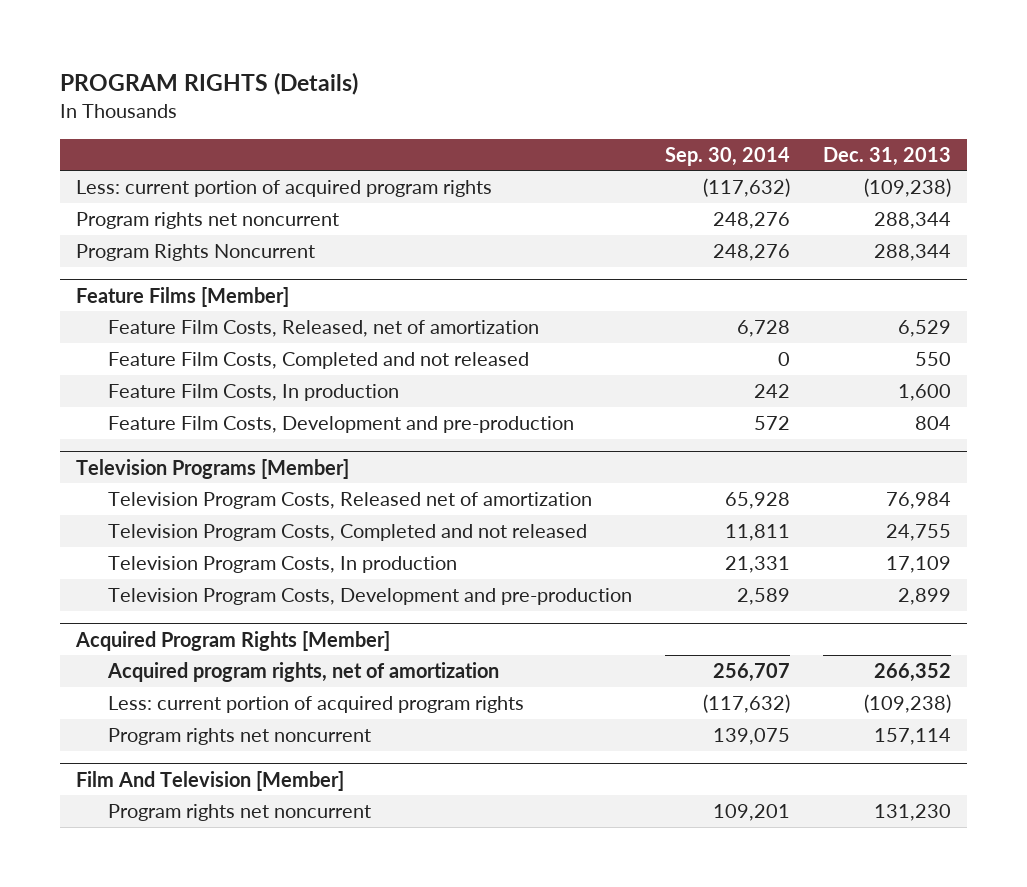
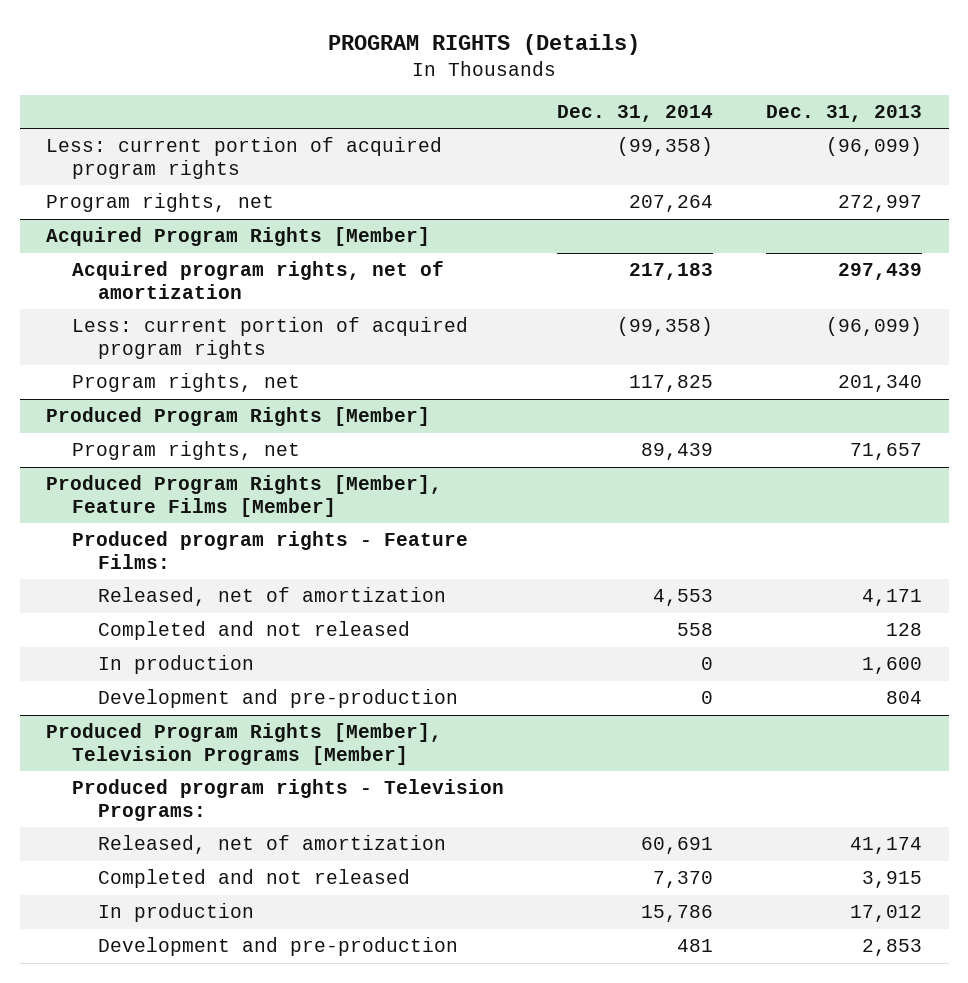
[664,146,790,166] Sep. 30, 2014 -> none
none -> [557,105,714,123] Dec. 31, 2014
[76,244,316,262] Program Rights Noncurrent -> none
[76,286,290,307] Feature Films [Member] -> none
[107,320,539,338] Feature Film Costs, Released, net of amortization -> none
[107,352,529,370] Feature Film Costs, Completed and not released -> none
[107,384,399,402] Feature Film Costs, In production -> none
[107,416,574,434] Feature Film Costs, Development and pre-production -> none
[76,458,350,479] Television Programs [Member] -> none
[107,492,592,510] Television Program Costs, Released net of amortization -> none
[107,524,587,542] Television Program Costs, Completed and not released -> none
[107,556,457,574] Television Program Costs, In production -> none
[107,588,632,606] Television Program Costs, Development and pre-production -> none
[863,178,951,198] (109,238) -> [826,137,923,157] (96,099)
[76,212,340,230] Program rights net noncurrent -> [46,193,275,213] Program rights, net
[873,212,951,230] 288,344 -> [838,195,923,213] 272,997
[76,770,345,791] Film And Television [Member] -> none
[873,663,951,683] 266,352 -> [838,263,923,281] 297,439
[863,694,951,714] (109,238) -> [826,317,923,337] (96,099)
[107,728,371,746] Program rights net noncurrent -> [72,373,301,393] Program rights, net
[873,728,951,746] 157,114 -> [838,375,923,393] 201,340
none -> [46,407,431,427] Produced Program Rights [Member]
[107,804,371,822] Program rights net noncurrent -> [72,441,301,461] Program rights, net
[873,804,951,822] 131,230 -> [850,443,923,461] 71,657
none -> [46,475,443,517] Produced Program Rights [Member], Feature Films [Member]
none -> [72,531,469,569] Produced program rights - Feature Films:
none -> [98,587,447,607] Released, net of amortization
none -> [98,621,411,641] Completed and not released
none -> [98,655,255,675] In production
none -> [98,689,459,709] Development and pre-production
none -> [46,723,443,765] Produced Program Rights [Member], Television Programs [Member]
none -> [72,779,505,821] Produced program rights - Television Programs:
none -> [98,835,447,855] Released, net of amortization
none -> [98,869,411,889] Completed and not released
none -> [98,903,255,923] In production
none -> [98,937,459,957] Development and pre-production

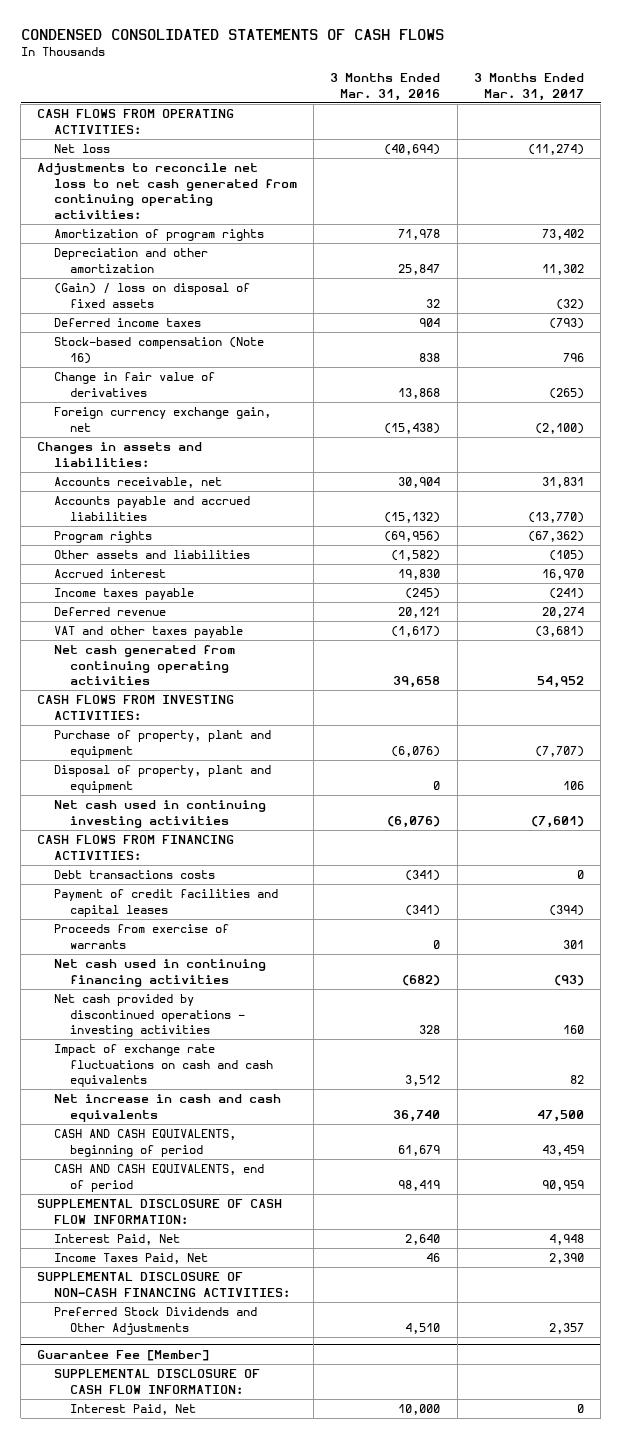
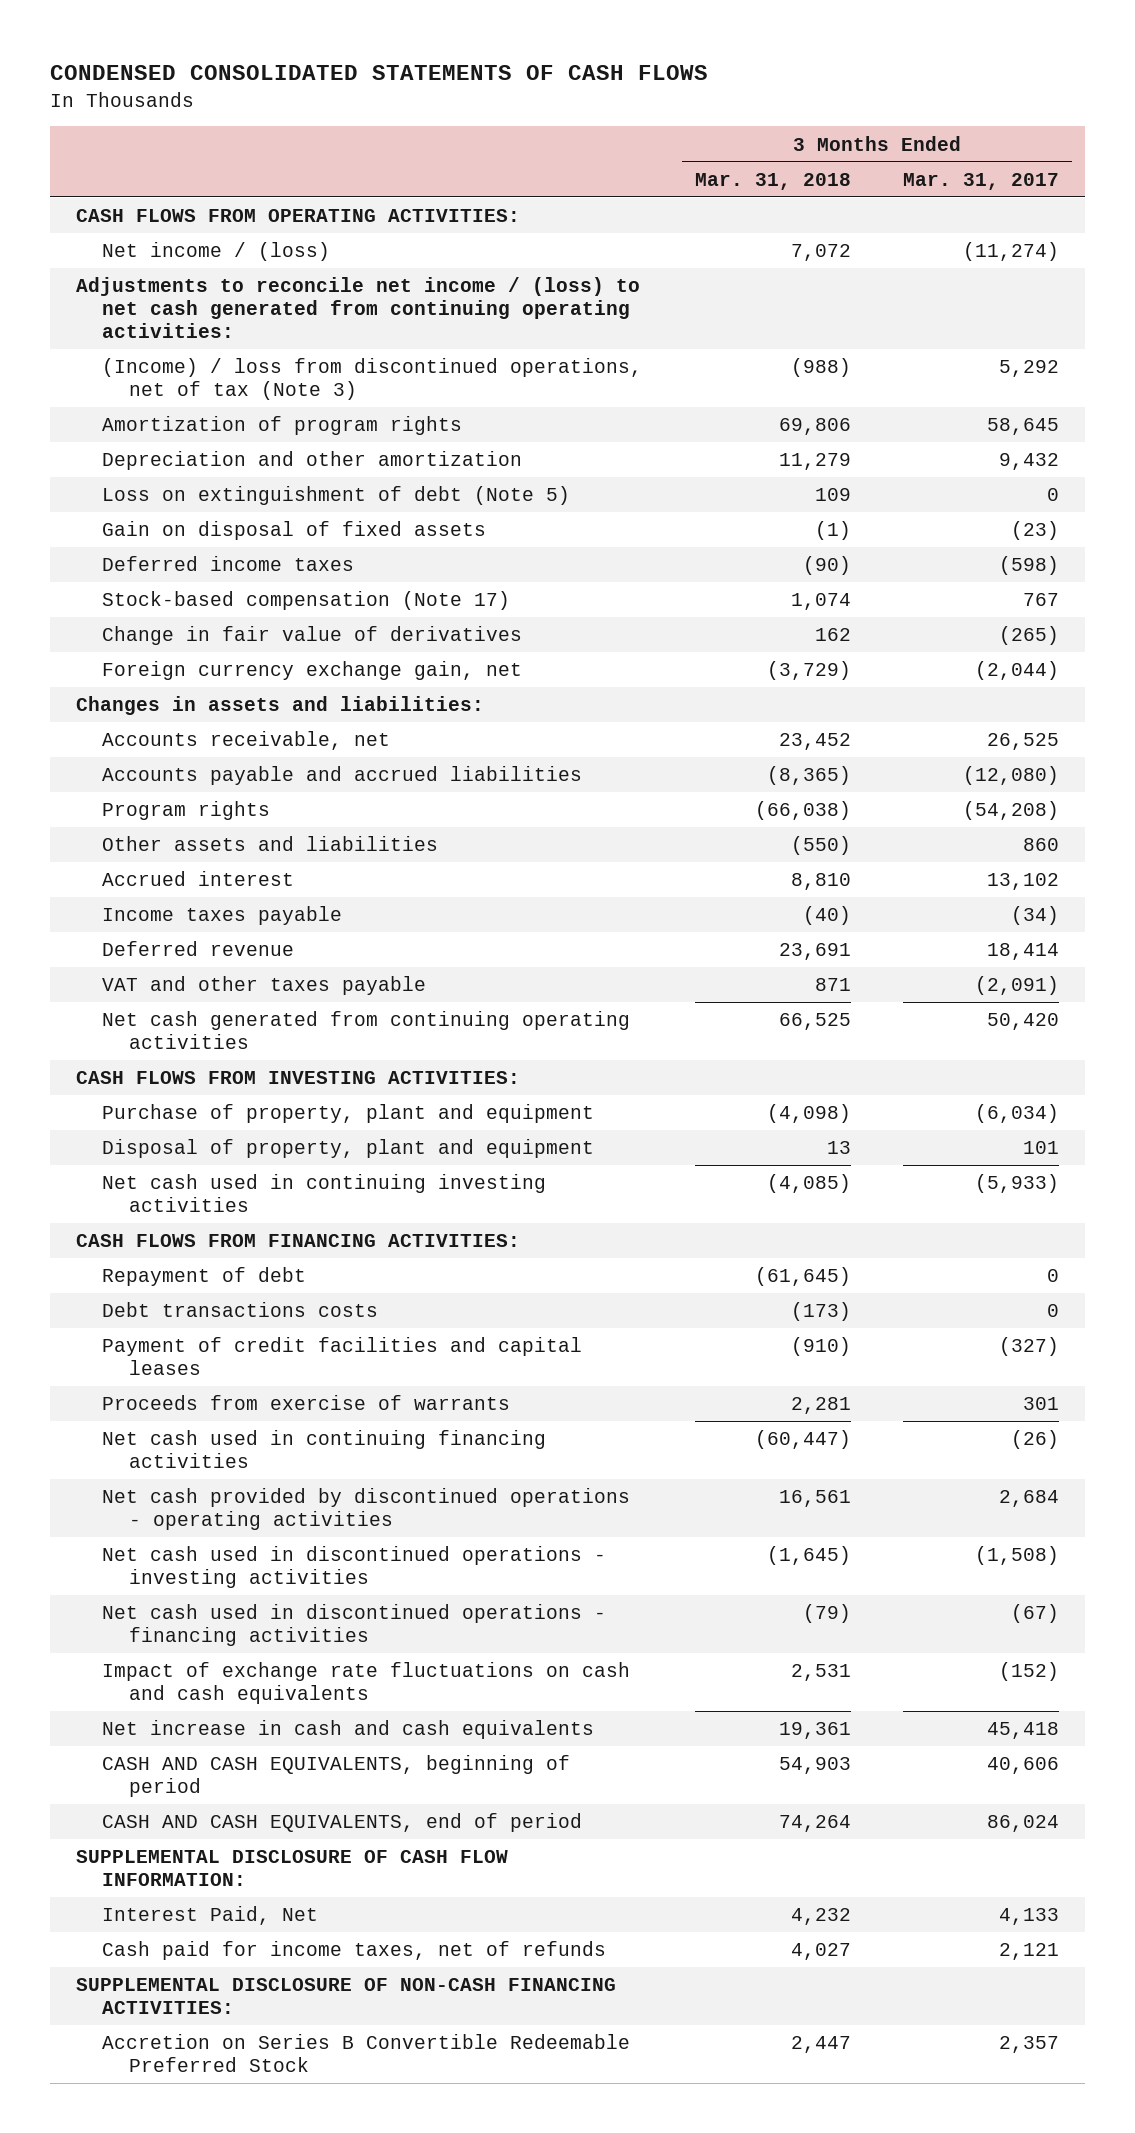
[330,73,441,101] 3 Months Ended Mar. 31, 2016 -> none
none -> [694,172,851,190] Mar. 31, 2018
[53,144,110,154] Net loss -> [102,242,331,262] Net income / (loss)
[37,163,297,219] Adjustments to reconcile net loss to net cash generated from continuing operating activities: -> [75,277,640,339] Adjustments to reconcile net income / (loss) to net cash generated from continuing operating activities:
none -> [102,358,643,401] (Income) / loss from discontinued operations, net of tax (Note 3)
[541,229,584,241] 73,402 -> [987,418,1060,436] 58,645
[541,263,584,275] 11,302 -> [999,453,1060,471] 9,432
none -> [102,486,571,506] Loss on extinguishment of debt (Note 5)
[53,283,250,308] (Gain) / loss on disposal of fixed assets -> [102,521,487,541] Gain on disposal of fixed assets
[555,298,584,310] (32) -> [1011,521,1060,541] (23)
[548,318,584,330] (793) -> [999,556,1060,576] (598)
[53,337,264,364] Stock-based compensation (Note 16) -> [102,591,511,611] Stock-based compensation (Note 17)
[562,352,584,362] 796 -> [1023,593,1060,607] 767
[534,422,584,434] (2,100) -> [975,661,1060,681] (2,044)
[541,477,584,489] 31,831 -> [987,733,1060,751] 26,525
[527,511,584,523] (13,770) -> [963,766,1060,786] (12,080)
[527,531,584,543] (67,362) -> [963,801,1060,821] (54,208)
[548,550,584,562] (105) -> [1023,838,1060,852] 860
[541,569,584,581] 16,970 -> [987,873,1060,891] 13,102
[548,588,584,600] (241) -> [1011,906,1060,926] (34)
[541,607,584,619] 20,274 -> [987,943,1060,961] 18,414
[534,626,584,638] (3,681) -> [975,976,1060,996] (2,091)
[536,676,584,689] 54,952 -> [987,1013,1060,1031] 50,420
[534,745,584,757] (7,707) -> [975,1104,1060,1124] (6,034)
[562,780,584,790] 106 -> [1023,1141,1060,1155] 101
[530,815,584,828] (7,601) -> [975,1174,1060,1194] (5,933)
none -> [102,1267,307,1287] Repayment of debt
[548,904,584,916] (394) -> [999,1337,1060,1357] (327)
[553,974,584,986] (93) -> [1011,1430,1060,1450] (26)
none -> [102,1488,631,1531] Net cash provided by discontinued operations - operating activities
[53,994,246,1038] Net cash provided by discontinued operations - investing activities -> [102,1546,607,1589] Net cash used in discontinued operations - investing activities
[562,1025,584,1035] 160 -> [975,1546,1060,1566] (1,508)
none -> [102,1604,607,1647] Net cash used in discontinued operations - financing activities
[569,1075,584,1085] 82 -> [999,1662,1060,1682] (152)
[536,1109,584,1122] 47,500 -> [987,1722,1060,1740] 45,418
[541,1144,584,1156] 43,459 -> [987,1757,1060,1775] 40,606
[541,1179,584,1191] 90,959 -> [987,1815,1060,1833] 86,024
[548,1234,584,1246] 4,948 -> [999,1908,1060,1926] 4,133
[53,1253,208,1265] Income Taxes Paid, Net -> [102,1941,607,1961] Cash paid for income taxes, net of refunds
[548,1253,584,1265] 2,390 -> [999,1943,1060,1961] 2,121
[37,1349,210,1361] Guarantee Fee [Member] -> none
[53,1369,260,1394] SUPPLEMENTAL DISCLOSURE OF CASH FLOW INFORMATION: -> none
[70,1404,197,1416] Interest Paid, Net -> none
[53,1307,257,1335] Preferred Stock Dividends and Other Adjustments -> [102,2034,631,2073] Accretion on Series B Convertible Redeemable Preferred Stock

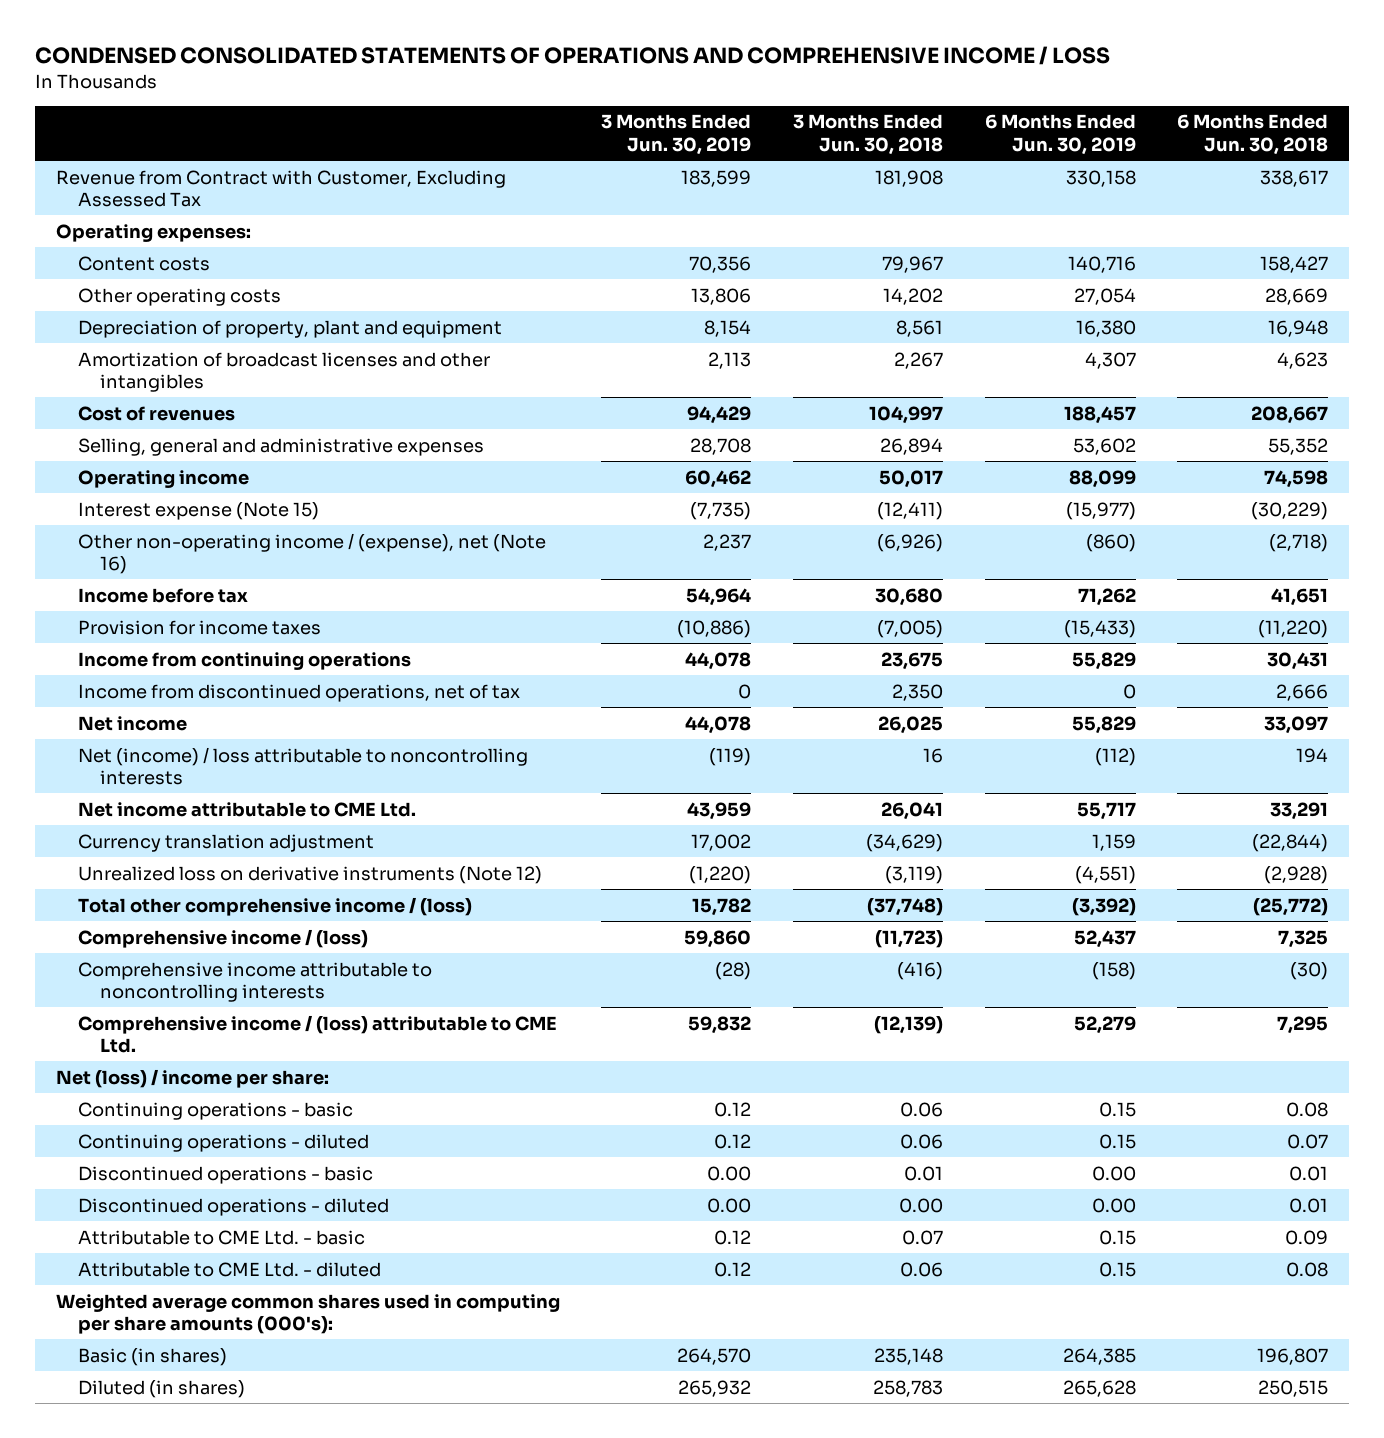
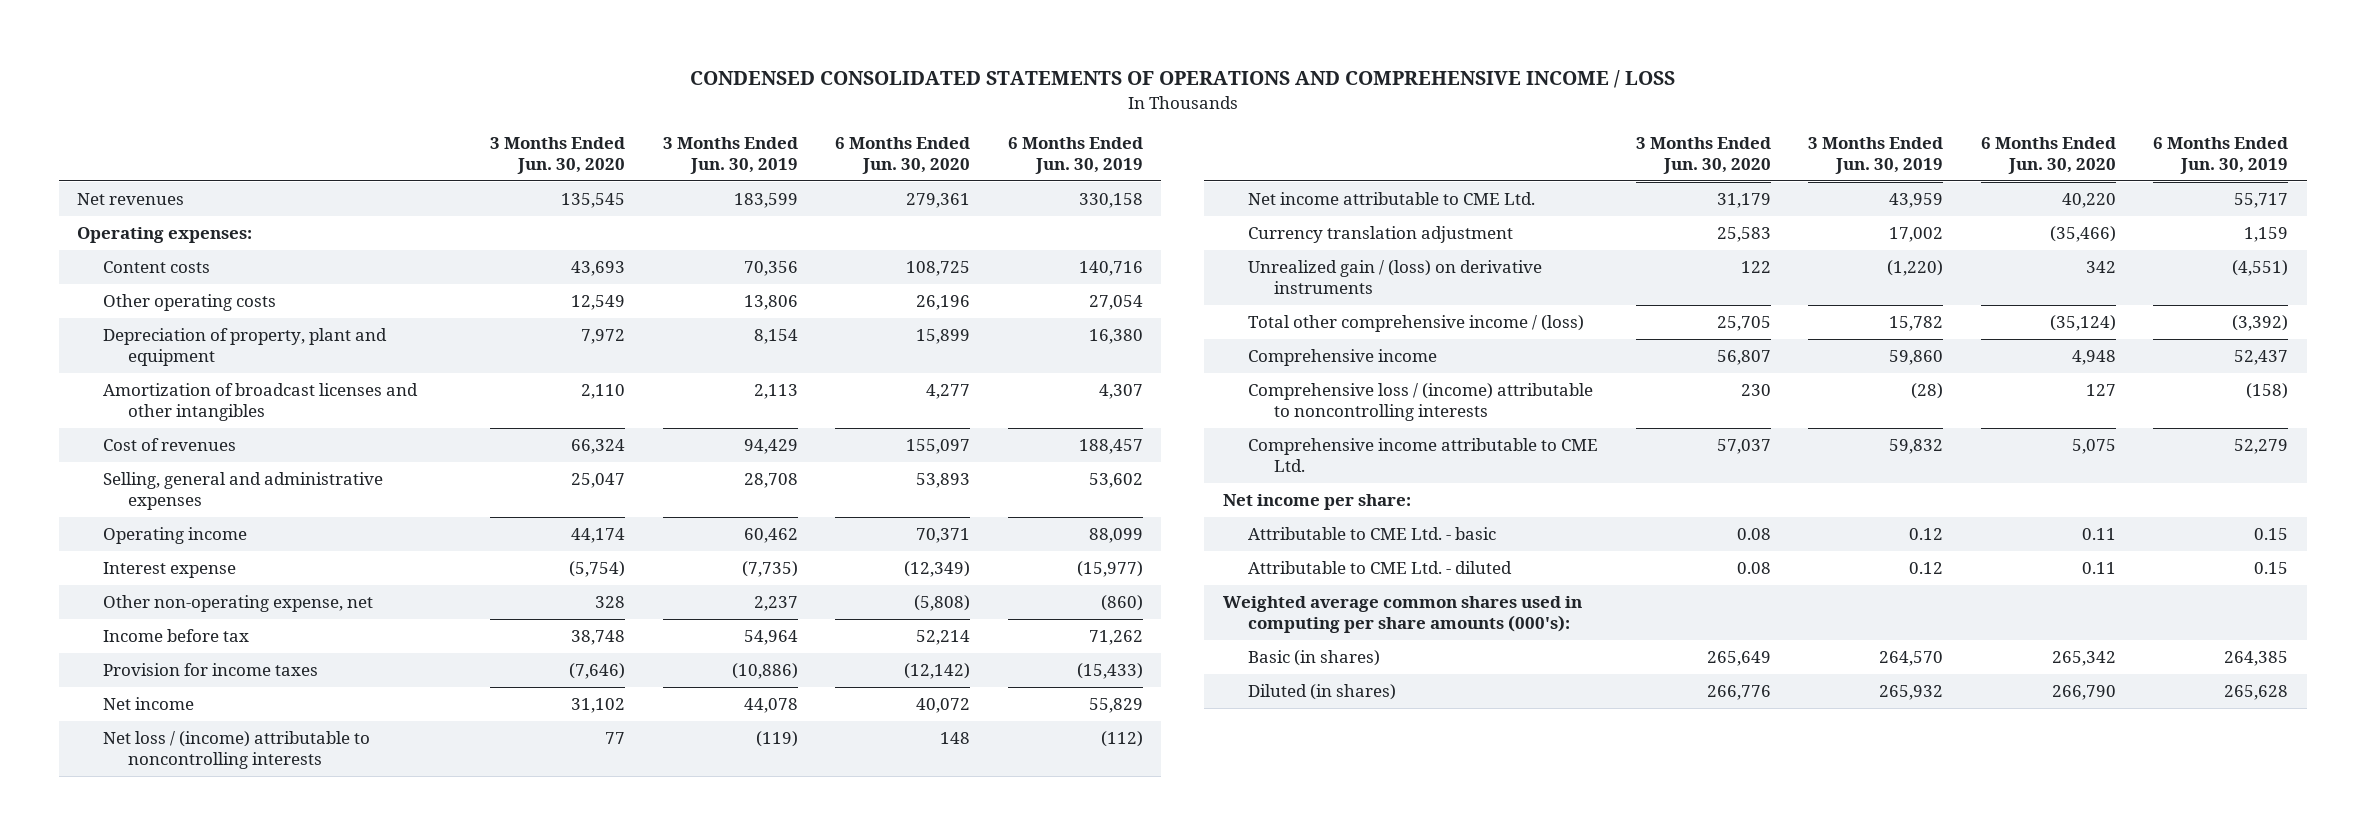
[792,114,943,156] 3 Months Ended Jun. 30, 2018 -> none
[1177,114,1329,156] 6 Months Ended Jun. 30, 2018 -> none
none -> [490,136,626,174] 3 Months Ended Jun. 30, 2020
none -> [835,136,971,174] 6 Months Ended Jun. 30, 2020
[55,169,506,208] Revenue from Contract with Customer, Excluding Assessed Tax -> [77,193,185,206] Net revenues
[78,501,320,520] Interest expense (Note 15) -> [102,562,236,579] Interest expense
[78,532,547,575] Other non-operating income / (expense), net (Note 16) -> [102,595,373,613] Other non-operating expense, net
[78,651,412,670] Income from continuing operations -> none
[78,683,521,702] Income from discontinued operations, net of tax -> none
[78,746,529,786] Net (income) / loss attributable to noncontrolling interests -> [102,731,370,770] Net loss / (income) attributable to noncontrolling interests
[78,865,543,884] Unrealized loss on derivative instruments (Note 12) -> [1248,260,1543,295] Unrealized gain / (loss) on derivative instruments
[78,1101,354,1120] Continuing operations - basic -> none
[78,1133,370,1152] Continuing operations - diluted -> none
[78,1165,374,1184] Discontinued operations - basic -> none
[78,1197,390,1216] Discontinued operations - diluted -> none
[78,928,369,948] Comprehensive income / (loss) -> [1248,349,1438,367] Comprehensive income
[78,961,433,1003] Comprehensive income attributable to noncontrolling interests -> [1248,383,1594,422] Comprehensive loss / (income) attributable to noncontrolling interests
[78,1014,558,1054] Comprehensive income / (loss) attributable to CME Ltd. -> [1248,438,1599,473] Comprehensive income attributable to CME Ltd.
[55,1068,329,1088] Net (loss) / income per share: -> [1222,494,1411,511] Net income per share:

